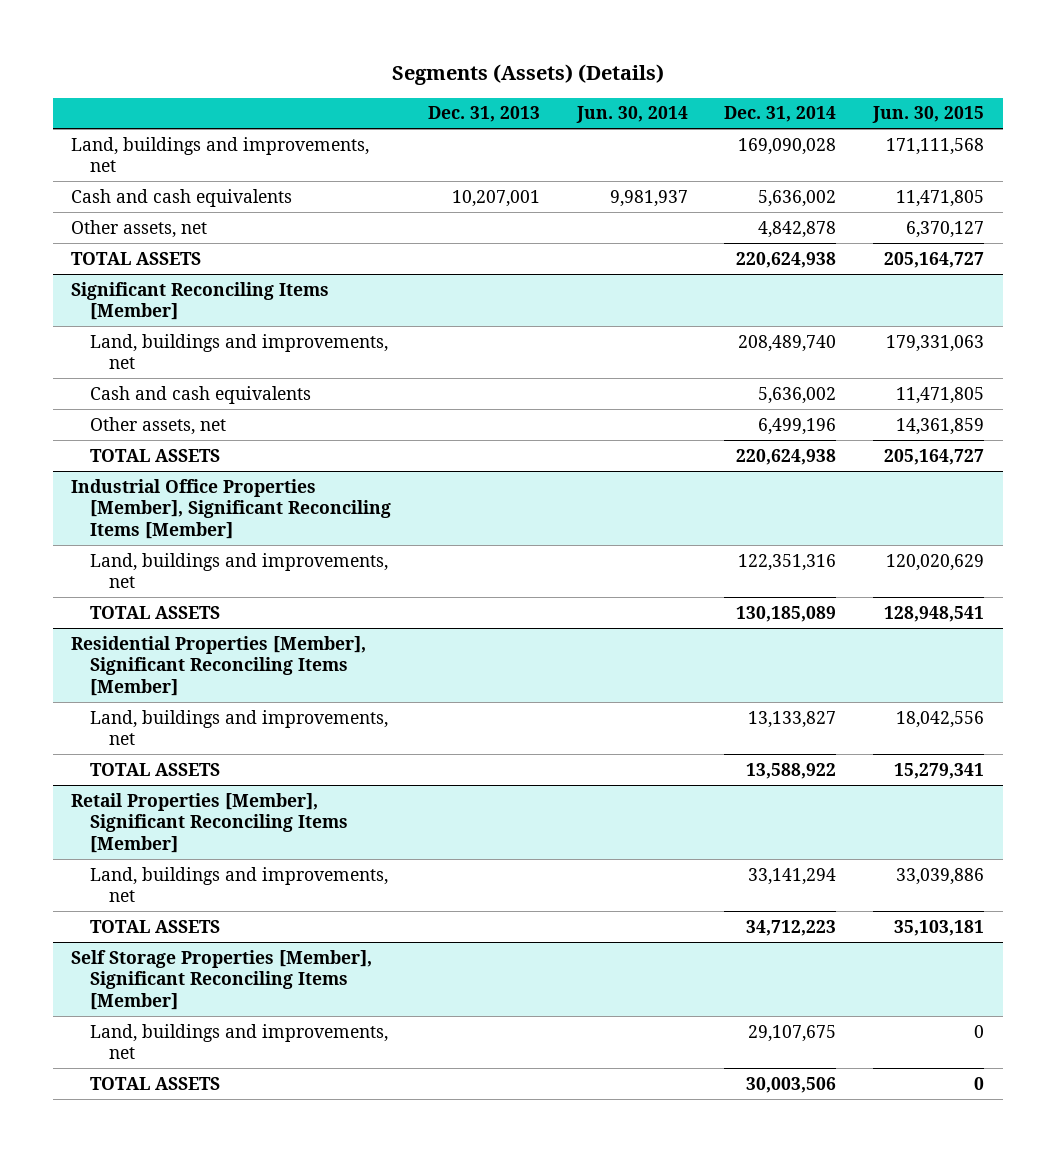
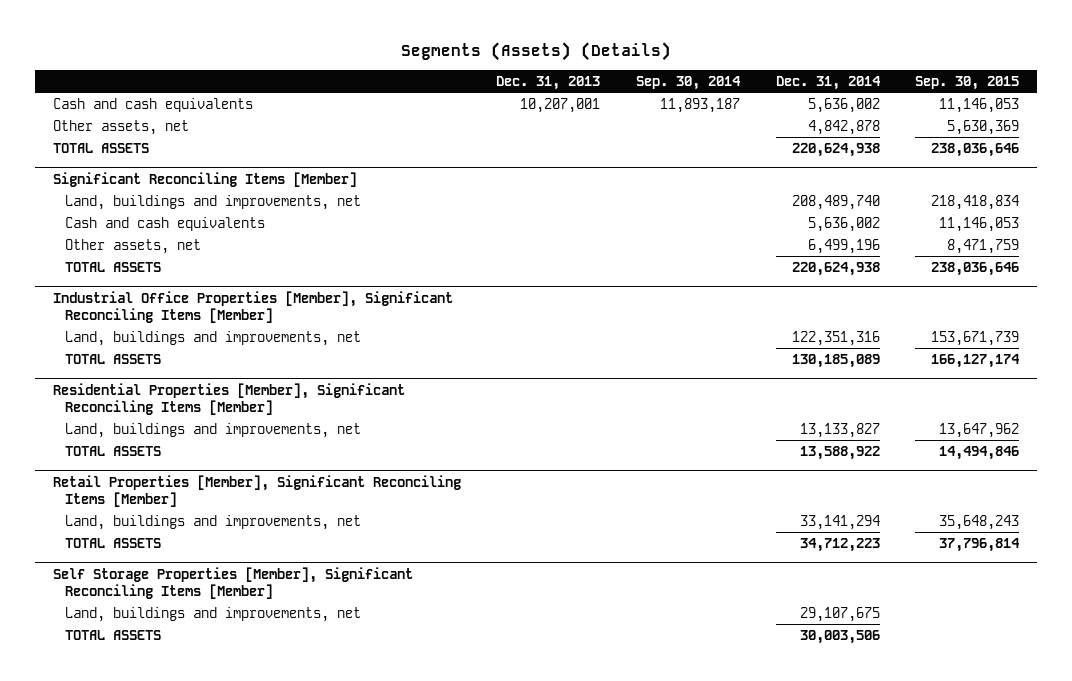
[575,106,688,124] Jun. 30, 2014 -> none
[872,106,985,124] Jun. 30, 2015 -> none
none -> [635,76,741,91] Sep. 30, 2014
none -> [915,76,1020,91] Sep. 30, 2015
[71,136,370,173] Land, buildings and improvements, net -> none

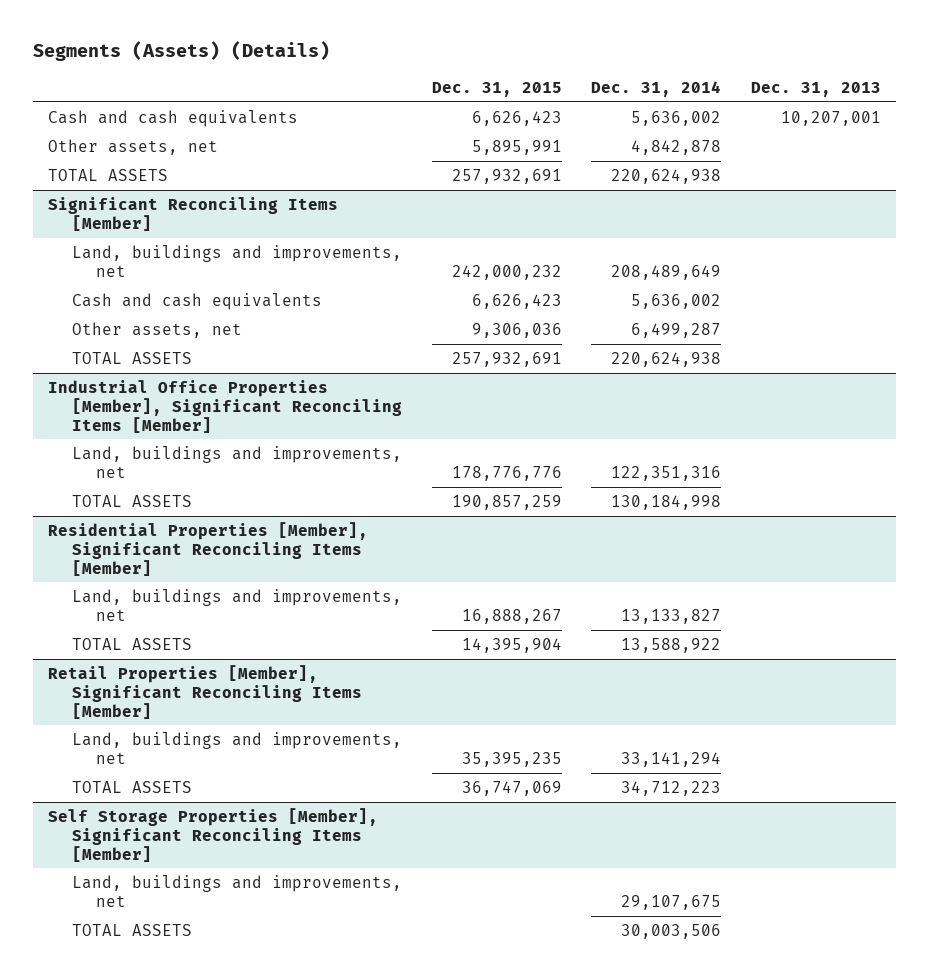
[635,76,741,91] Sep. 30, 2014 -> none
[915,76,1020,91] Sep. 30, 2015 -> none
none -> [431,81,562,97] Dec. 31, 2015
[791,194,880,210] 208,489,740 -> [611,264,722,280] 208,489,649
[807,238,880,254] 6,499,196 -> [631,322,722,338] 6,499,287
[791,353,880,368] 130,185,089 -> [611,494,722,510] 130,184,998

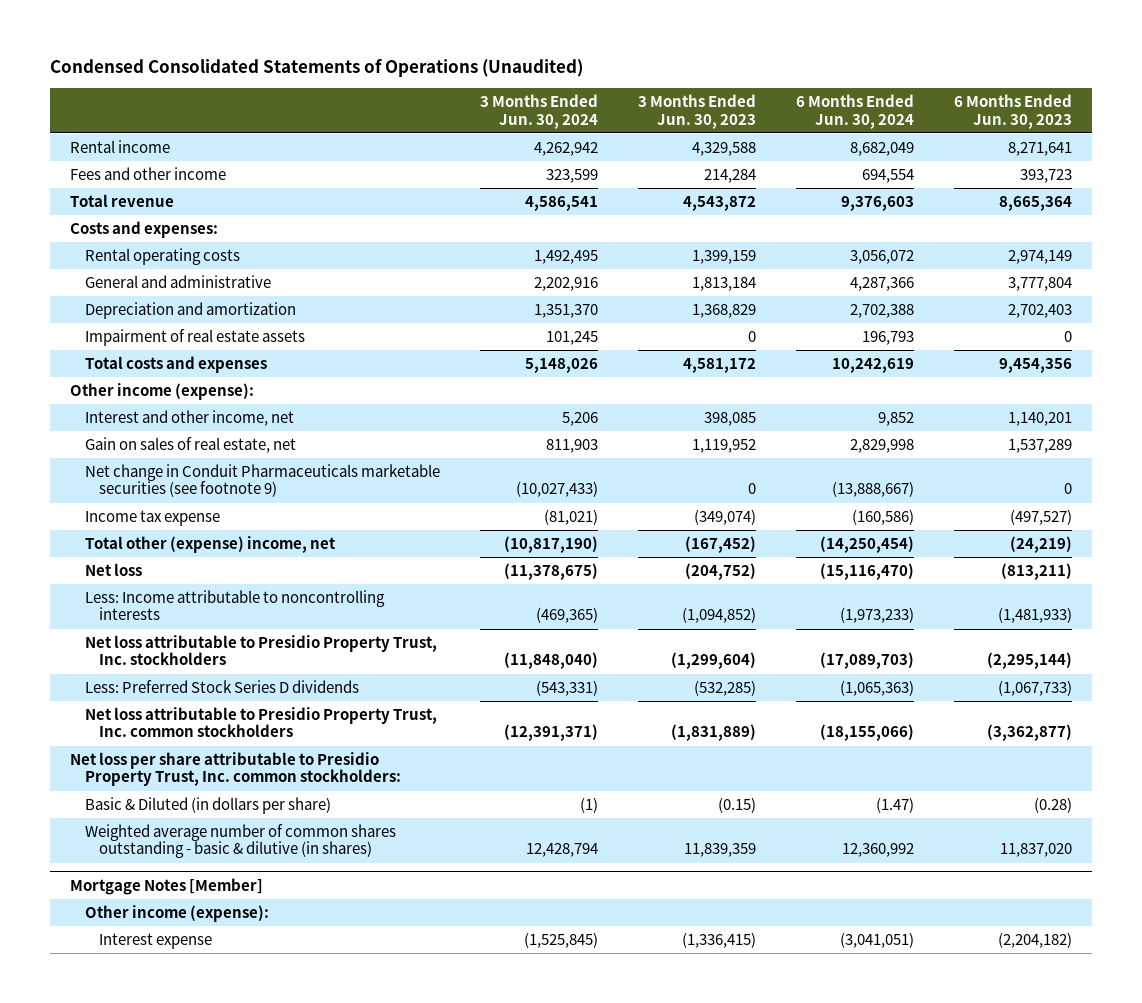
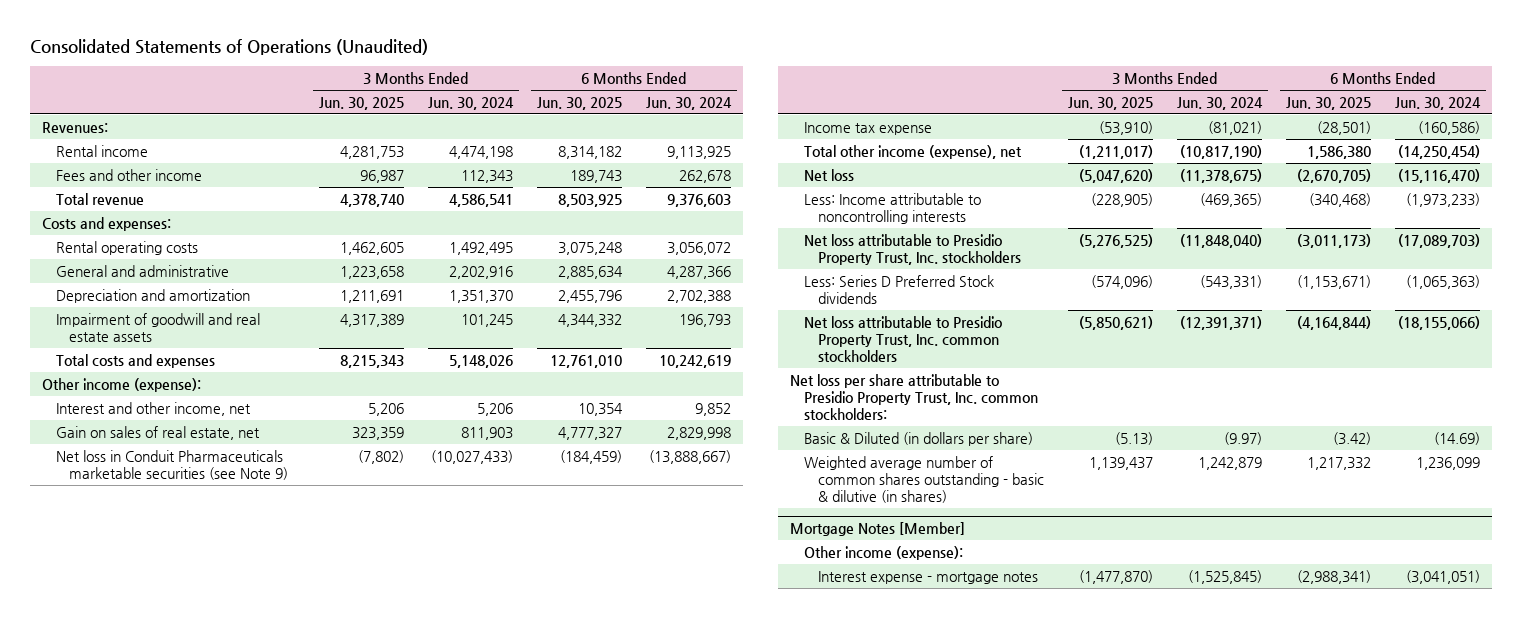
[50,59,584,78] Condensed Consolidated Statements of Operations (Unaudited) -> [29,38,428,55] Consolidated Statements of Operations (Unaudited)
[637,94,756,129] 3 Months Ended Jun. 30, 2023 -> none
[953,94,1072,129] 6 Months Ended Jun. 30, 2023 -> none
none -> [319,96,405,110] Jun. 30, 2025
none -> [537,96,623,110] Jun. 30, 2025
none -> [41,121,108,133] Revenues:
[533,142,598,157] 4,262,942 -> [449,145,514,159] 4,474,198
[849,142,914,157] 8,682,049 -> [667,145,732,159] 9,113,925
[545,169,598,184] 323,599 -> [461,169,514,183] 112,343
[861,169,914,184] 694,554 -> [679,169,732,183] 262,678
[84,329,305,347] Impairment of real estate assets -> [55,312,260,342] Impairment of goodwill and real estate assets
[84,464,440,498] Net change in Conduit Pharmaceuticals marketable securities (see footnote 9) -> [55,449,289,480] Net loss in Conduit Pharmaceuticals marketable securities (see Note 9)
[84,536,336,554] Total other (expense) income, net -> [804,144,1023,159] Total other income (expense), net
[84,680,359,694] Less: Preferred Stock Series D dividends -> [804,274,995,304] Less: Series D Preferred Stock dividends
[579,797,598,814] (1) -> [1223,431,1262,445] (9.97)
[875,797,914,814] (1.47) -> [1433,431,1480,445] (14.69)
[525,843,598,858] 12,428,794 -> [1197,456,1262,470] 1,242,879
[841,843,914,858] 12,360,992 -> [1415,456,1480,470] 1,236,099
[99,933,213,950] Interest expense -> [817,570,1038,584] Interest expense - mortgage notes

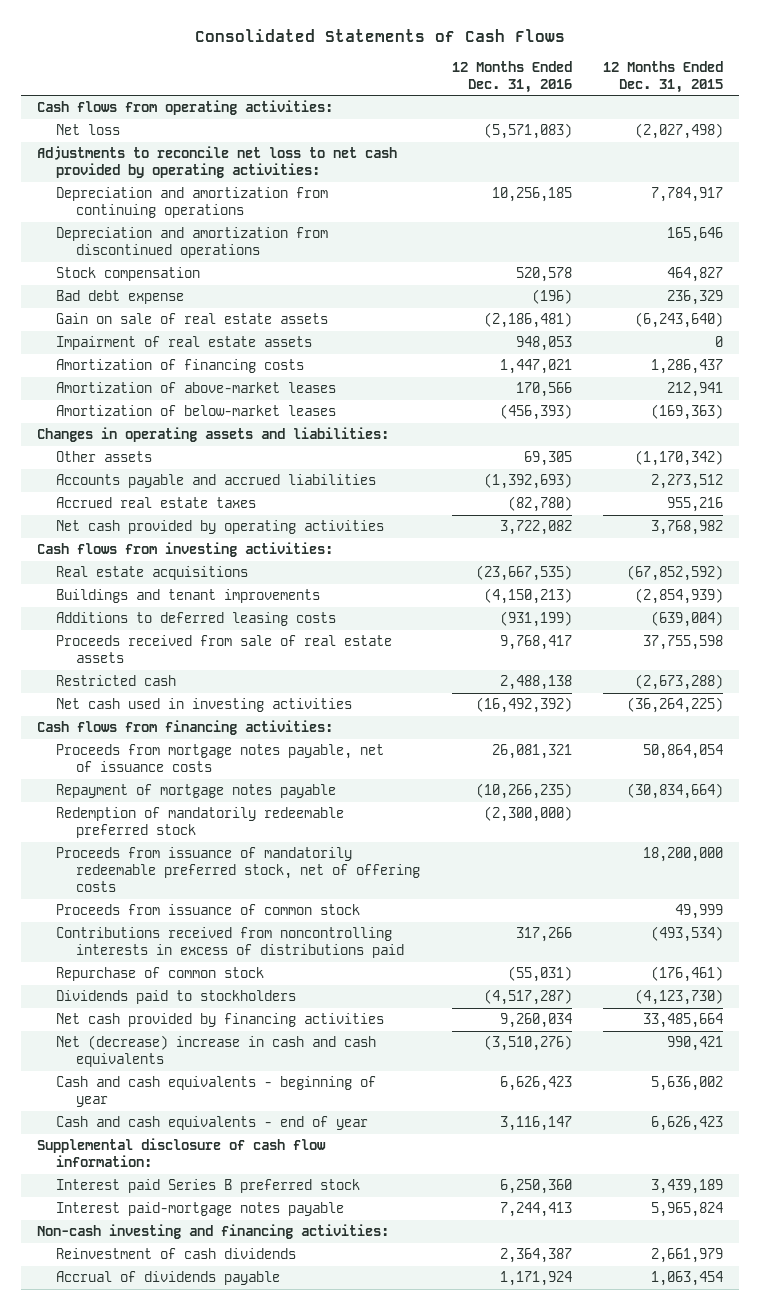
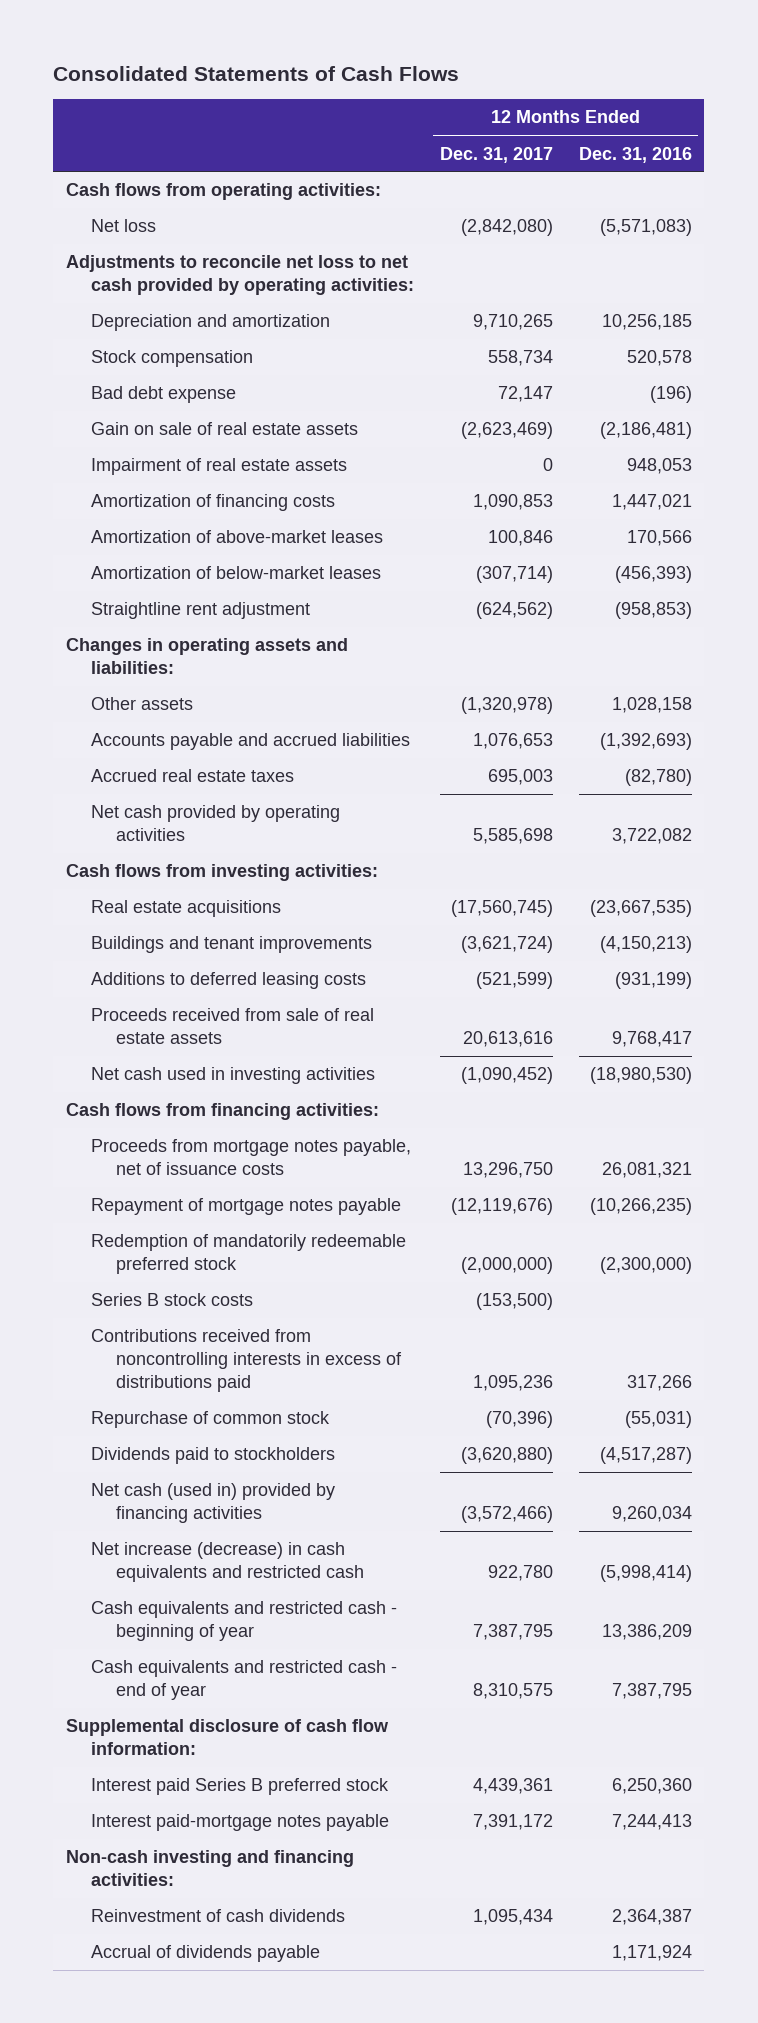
[602,60,723,93] 12 Months Ended Dec. 31, 2015 -> none
none -> [439,146,553,163] Dec. 31, 2017
[56,227,329,259] Depreciation and amortization from discontinued operations -> none
[56,187,329,219] Depreciation and amortization from continuing operations -> [90,314,330,332] Depreciation and amortization
none -> [90,602,310,620] Straightline rent adjustment
[523,451,572,467] 69,305 -> [611,697,692,714] 1,028,158
[56,675,177,687] Restricted cash -> none
[475,697,572,714] (16,492,392) -> [589,1067,692,1085] (18,980,530)
[56,847,421,893] Proceeds from issuance of mandatorily redeemable preferred stock, net of offering costs -> none
[56,904,361,916] Proceeds from issuance of common stock -> none
none -> [90,1293,253,1307] Series B stock costs
[56,1013,385,1028] Net cash provided by financing activities -> [90,1483,335,1524] Net cash (used in) provided by financing activities
[56,1035,377,1068] Net (decrease) increase in cash and cash equivalents -> [90,1542,365,1583] Net increase (decrease) in cash equivalents and restricted cash
[483,1035,572,1052] (3,510,276) -> [599,1565,692,1583] (5,998,414)
[56,1076,377,1108] Cash and cash equivalents - beginning of year -> [90,1601,397,1642] Cash equivalents and restricted cash - beginning of year
[499,1076,572,1092] 6,626,423 -> [601,1624,692,1641] 13,386,209
[56,1116,369,1131] Cash and cash equivalents - end of year -> [90,1660,397,1701] Cash equivalents and restricted cash - end of year
[499,1116,572,1132] 3,116,147 -> [611,1683,692,1700] 7,387,795

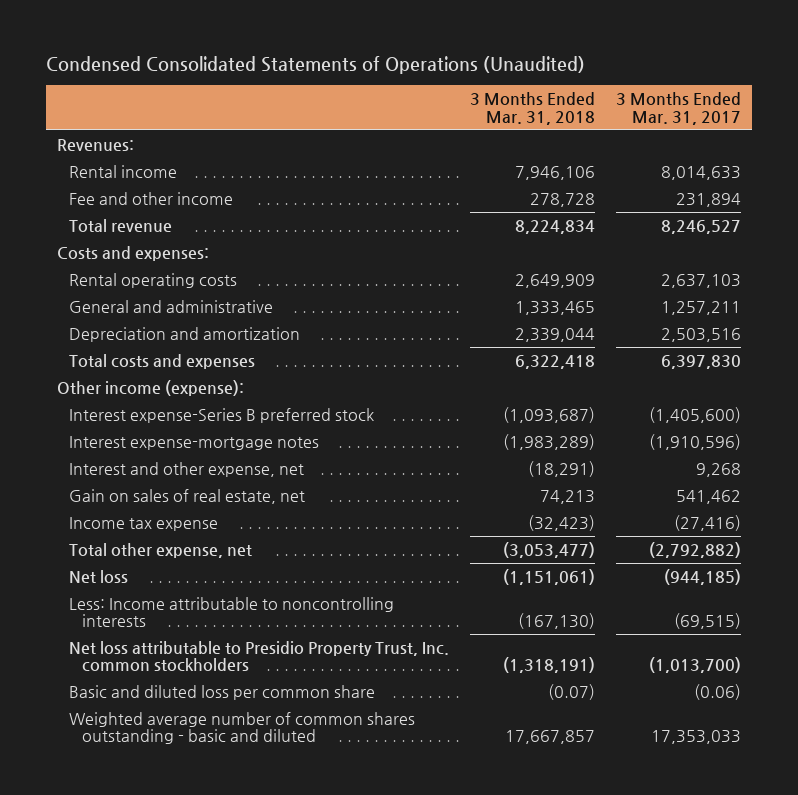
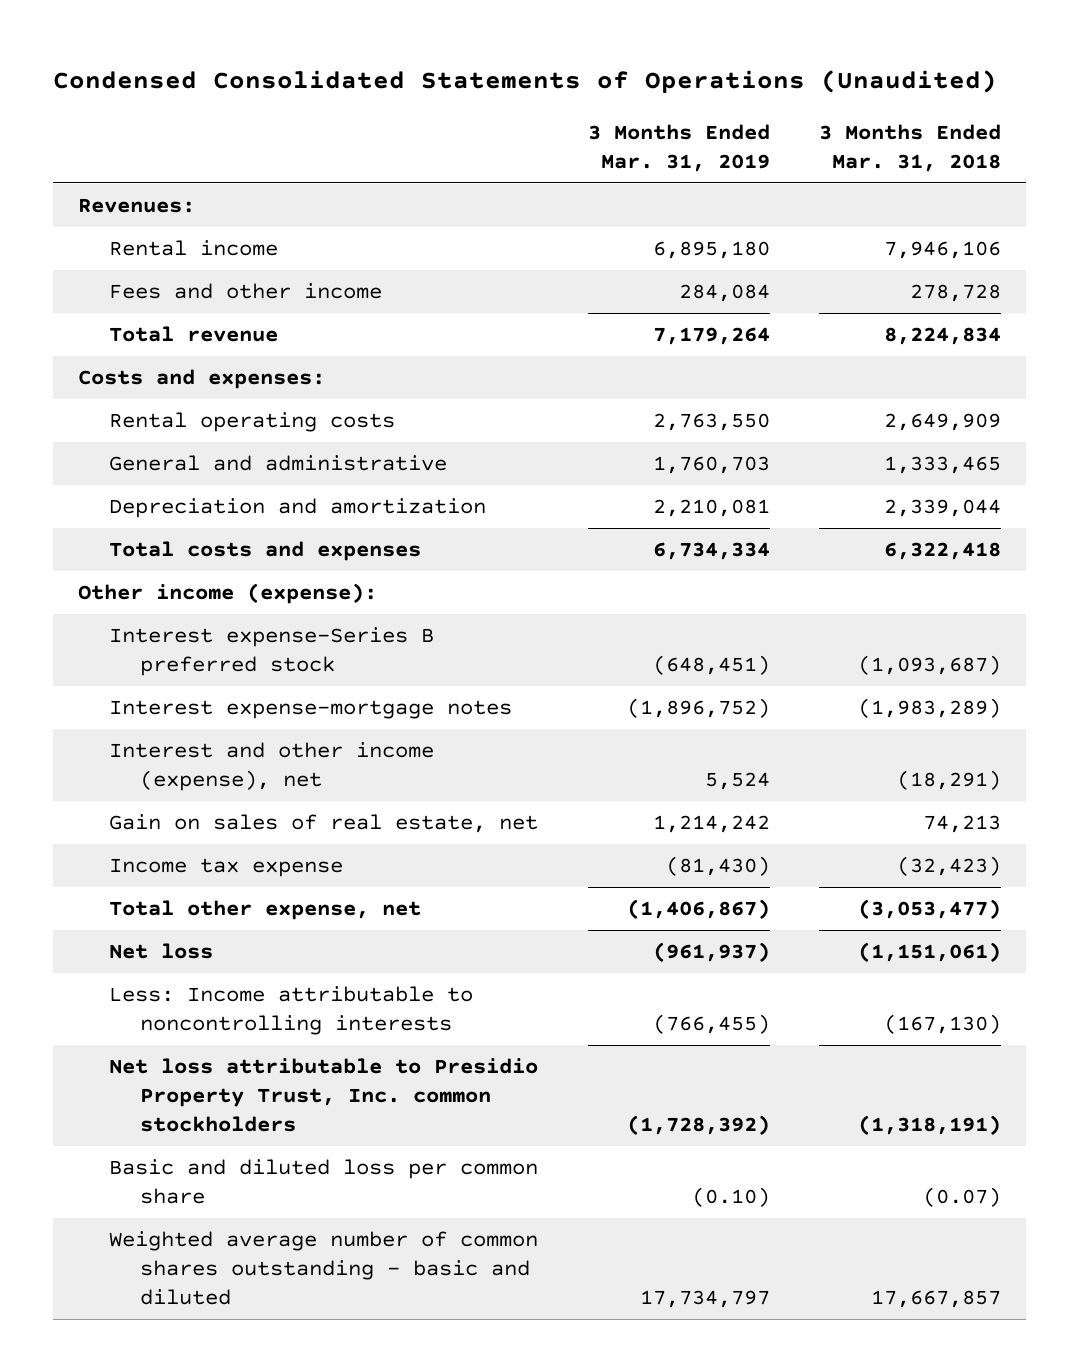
[616,91,742,125] 3 Months Ended Mar. 31, 2017 -> none
none -> [587,124,770,172] 3 Months Ended Mar. 31, 2019
[69,191,234,205] Fee and other income -> [108,283,382,300] Fees and other income
[69,461,305,477] Interest and other expense, net -> [108,742,434,792] Interest and other income (expense), net

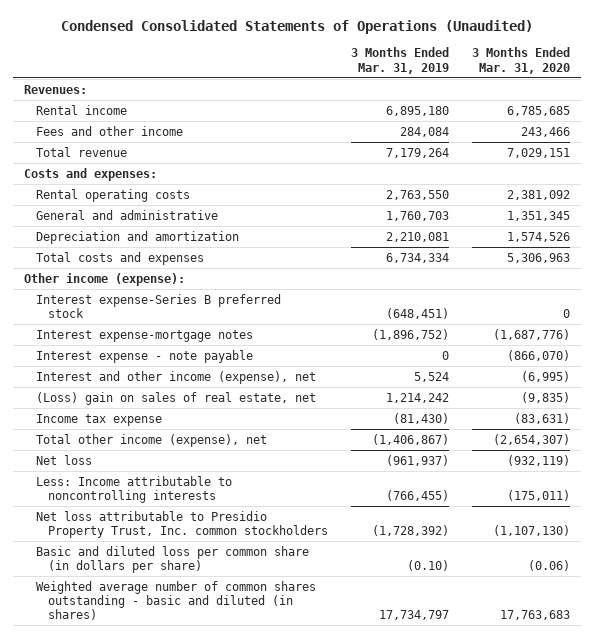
[819,124,1002,172] 3 Months Ended Mar. 31, 2018 -> none
none -> [472,47,571,74] 3 Months Ended Mar. 31, 2020
none -> [36,349,254,363] Interest expense - note payable
[108,814,538,834] Gain on sales of real estate, net -> [36,391,317,405] (Loss) gain on sales of real estate, net
[108,900,421,921] Total other expense, net -> [36,433,268,447] Total other income (expense), net
[108,1159,538,1205] Basic and diluted loss per common share -> [36,545,310,573] Basic and diluted loss per common share (in dollars per share)
[108,1231,538,1305] Weighted average number of common shares outstanding - basic and diluted -> [36,580,317,621] Weighted average number of common shares outstanding - basic and diluted (in shares)

